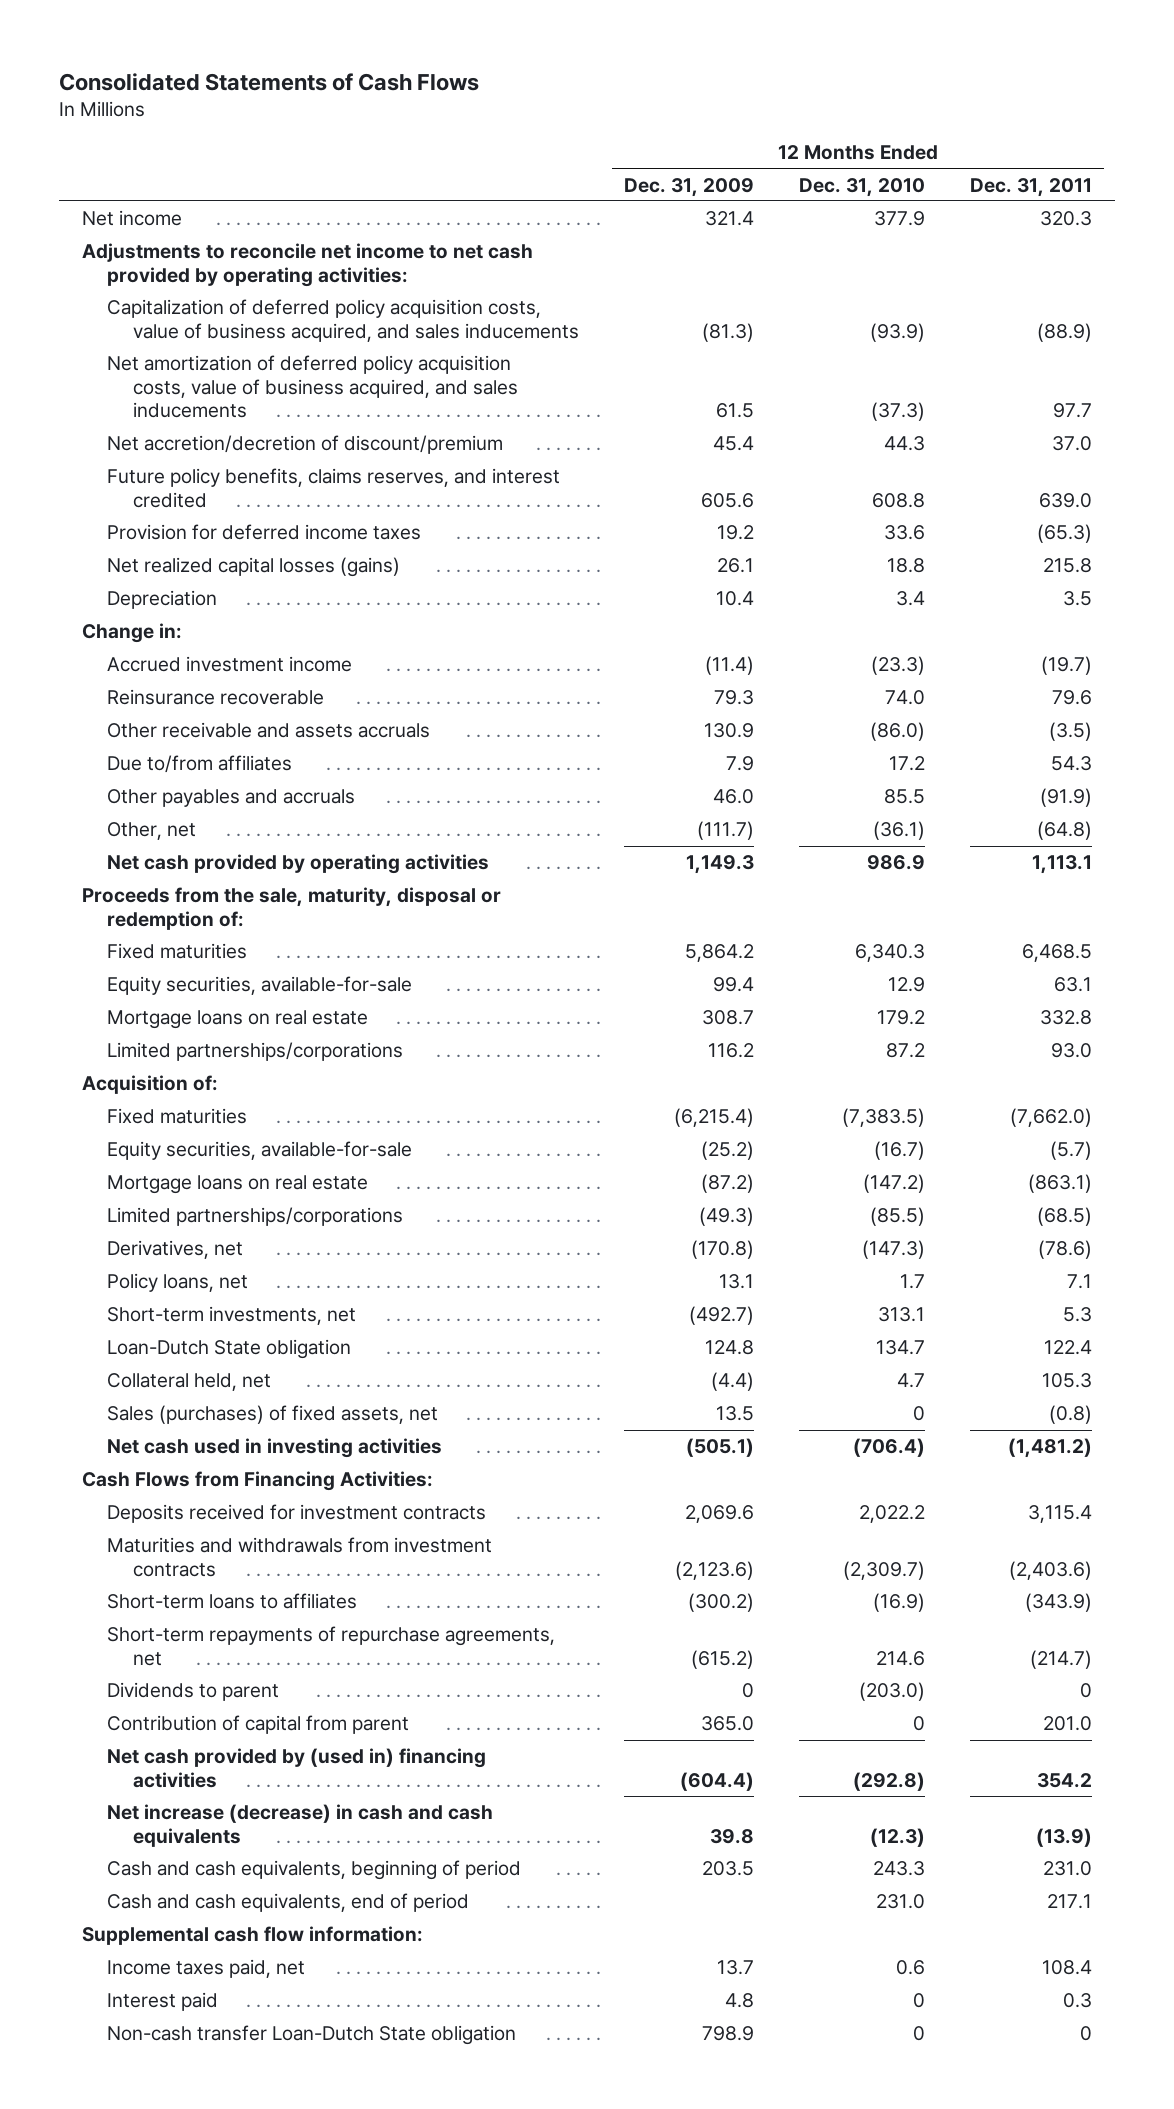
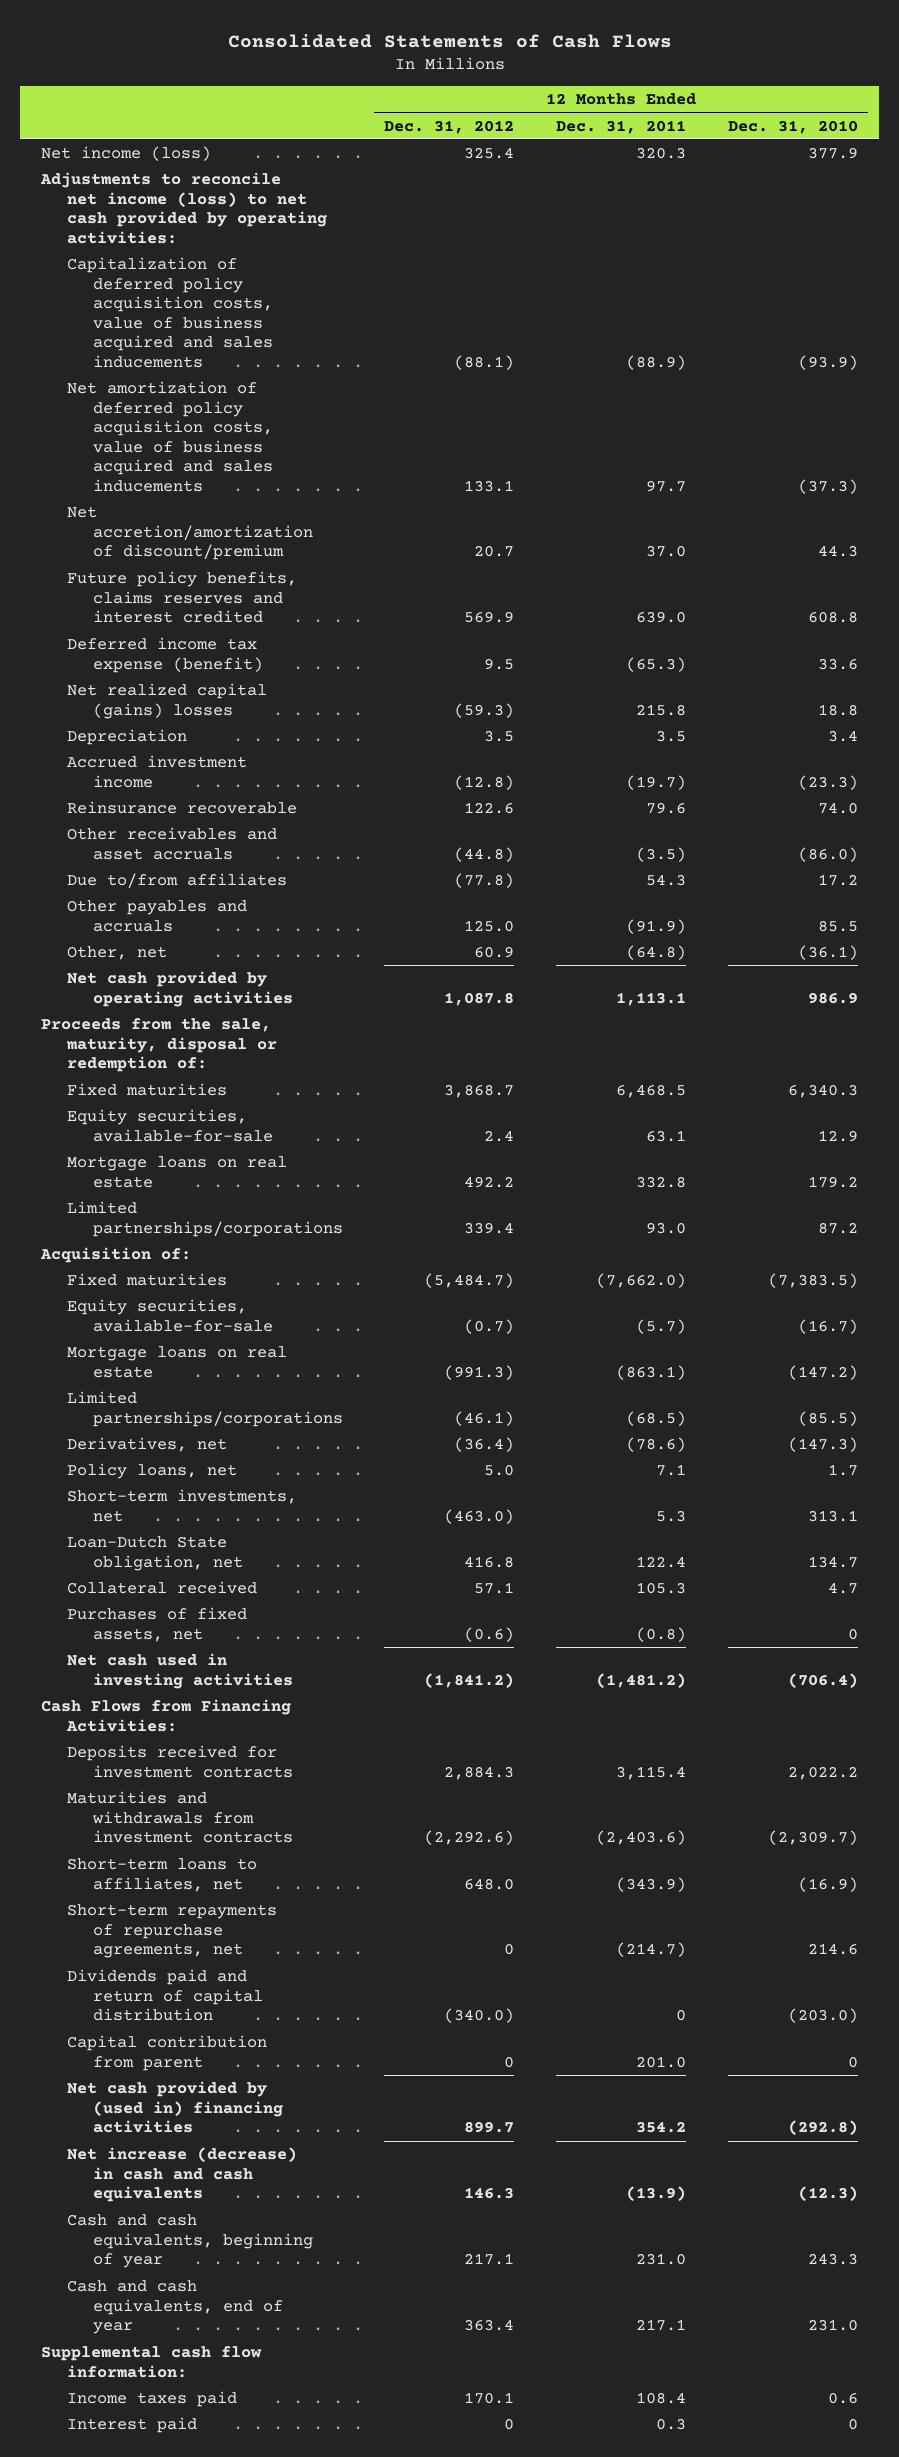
[623,177,754,197] Dec. 31, 2009 -> none
none -> [384,119,515,134] Dec. 31, 2012
[82,210,183,227] Net income -> [41,146,212,162] Net income (loss)
[82,243,534,287] Adjustments to reconcile net income to net cash provided by operating activities: -> [40,172,327,244] Adjustments to reconcile net income (loss) to net cash provided by operating activities:
[107,299,579,342] Capitalization of deferred policy acquisition costs, value of business acquired, and sales inducements -> [66,257,273,369] Capitalization of deferred policy acquisition costs, value of business acquired and sales inducements
[107,355,518,419] Net amortization of deferred policy acquisition costs, value of business acquired, and sales inducements -> [66,381,273,493] Net amortization of deferred policy acquisition costs, value of business acquired and sales inducements
[107,435,504,455] Net accretion/decretion of discount/premium -> [66,506,313,561] Net accretion/amortization of discount/premium
[107,468,561,508] Future policy benefits, claims reserves, and interest credited -> [66,571,297,624] Future policy benefits, claims reserves and interest credited
[107,524,422,541] Provision for deferred income taxes -> [66,637,263,673] Deferred income tax expense (benefit)
[107,557,401,578] Net realized capital losses (gains) -> [66,683,267,719] Net realized capital (gains) losses
[82,623,183,644] Change in: -> none
[107,722,431,739] Other receivable and assets accruals -> [66,827,277,860] Other receivables and asset accruals
[107,1339,352,1360] Loan-Dutch State obligation -> [66,1536,243,1571] Loan-Dutch State obligation, net
[107,1373,272,1392] Collateral held, net -> [66,1581,257,1595] Collateral received
[107,1405,439,1425] Sales (purchases) of fixed assets, net -> [66,1607,247,1642] Purchases of fixed assets, net
[107,1593,358,1610] Short-term loans to affiliates -> [66,1858,257,1892] Short-term loans to affiliates, net
[107,1682,280,1702] Dividends to parent -> none
none -> [66,1969,263,2022] Dividends paid and return of capital distribution
[107,1715,410,1735] Contribution of capital from parent -> [66,2035,267,2071] Capital contribution from parent
[107,1860,522,1881] Cash and cash equivalents, beginning of period -> [66,2214,313,2269] Cash and cash equivalents, beginning of year
[107,1893,470,1913] Cash and cash equivalents, end of period -> [66,2280,283,2335] Cash and cash equivalents, end of year
[107,1959,306,1979] Income taxes paid, net -> [66,2391,237,2408] Income taxes paid
[107,2025,517,2046] Non-cash transfer Loan-Dutch State obligation -> none

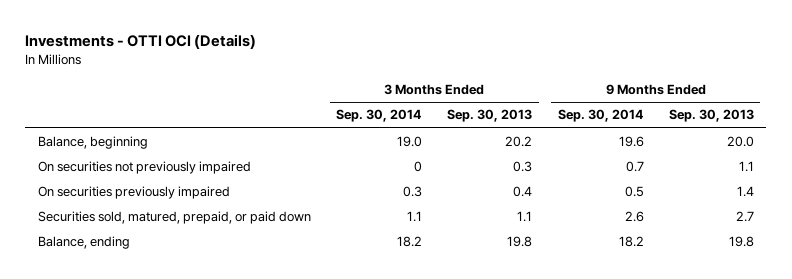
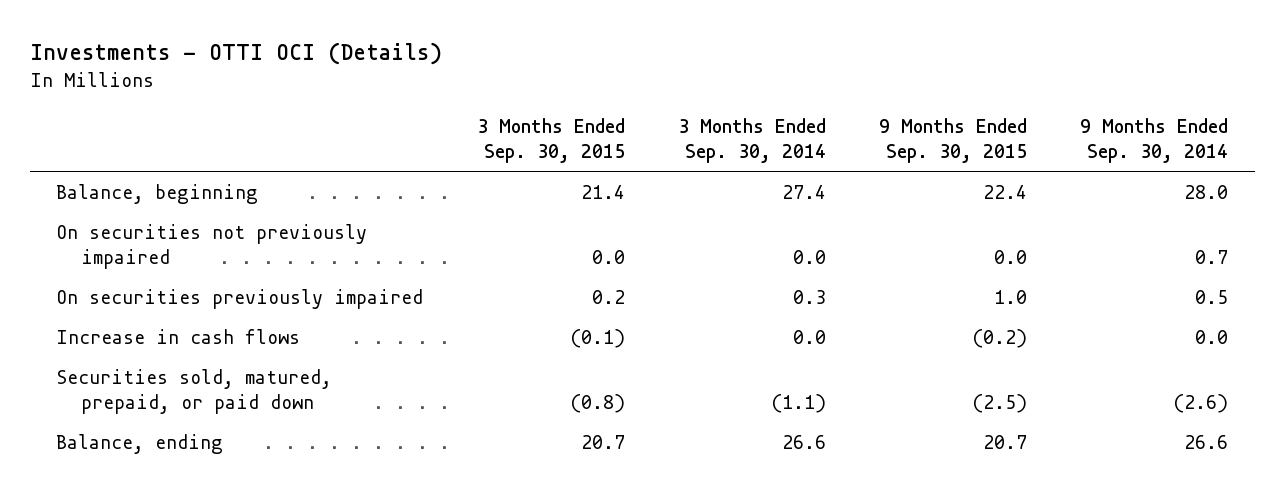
[447,109,533,123] Sep. 30, 2013 -> none
[668,109,754,123] Sep. 30, 2013 -> none
none -> [476,117,625,164] 3 Months Ended Sep. 30, 2015
none -> [878,117,1027,164] 9 Months Ended Sep. 30, 2015
[397,136,423,148] 19.0 -> [781,184,826,199] 27.4
[618,136,644,148] 19.6 -> [1184,184,1229,199] 28.0
[414,161,423,173] 0 -> [792,249,826,264] 0.0
none -> [56,328,301,344] Increase in cash flows
[407,211,423,223] 1.1 -> [770,393,826,413] (1.1)
[624,211,644,223] 2.6 -> [1173,393,1229,413] (2.6)
[397,236,423,248] 18.2 -> [781,434,826,449] 26.6
[618,236,644,248] 18.2 -> [1184,434,1229,449] 26.6

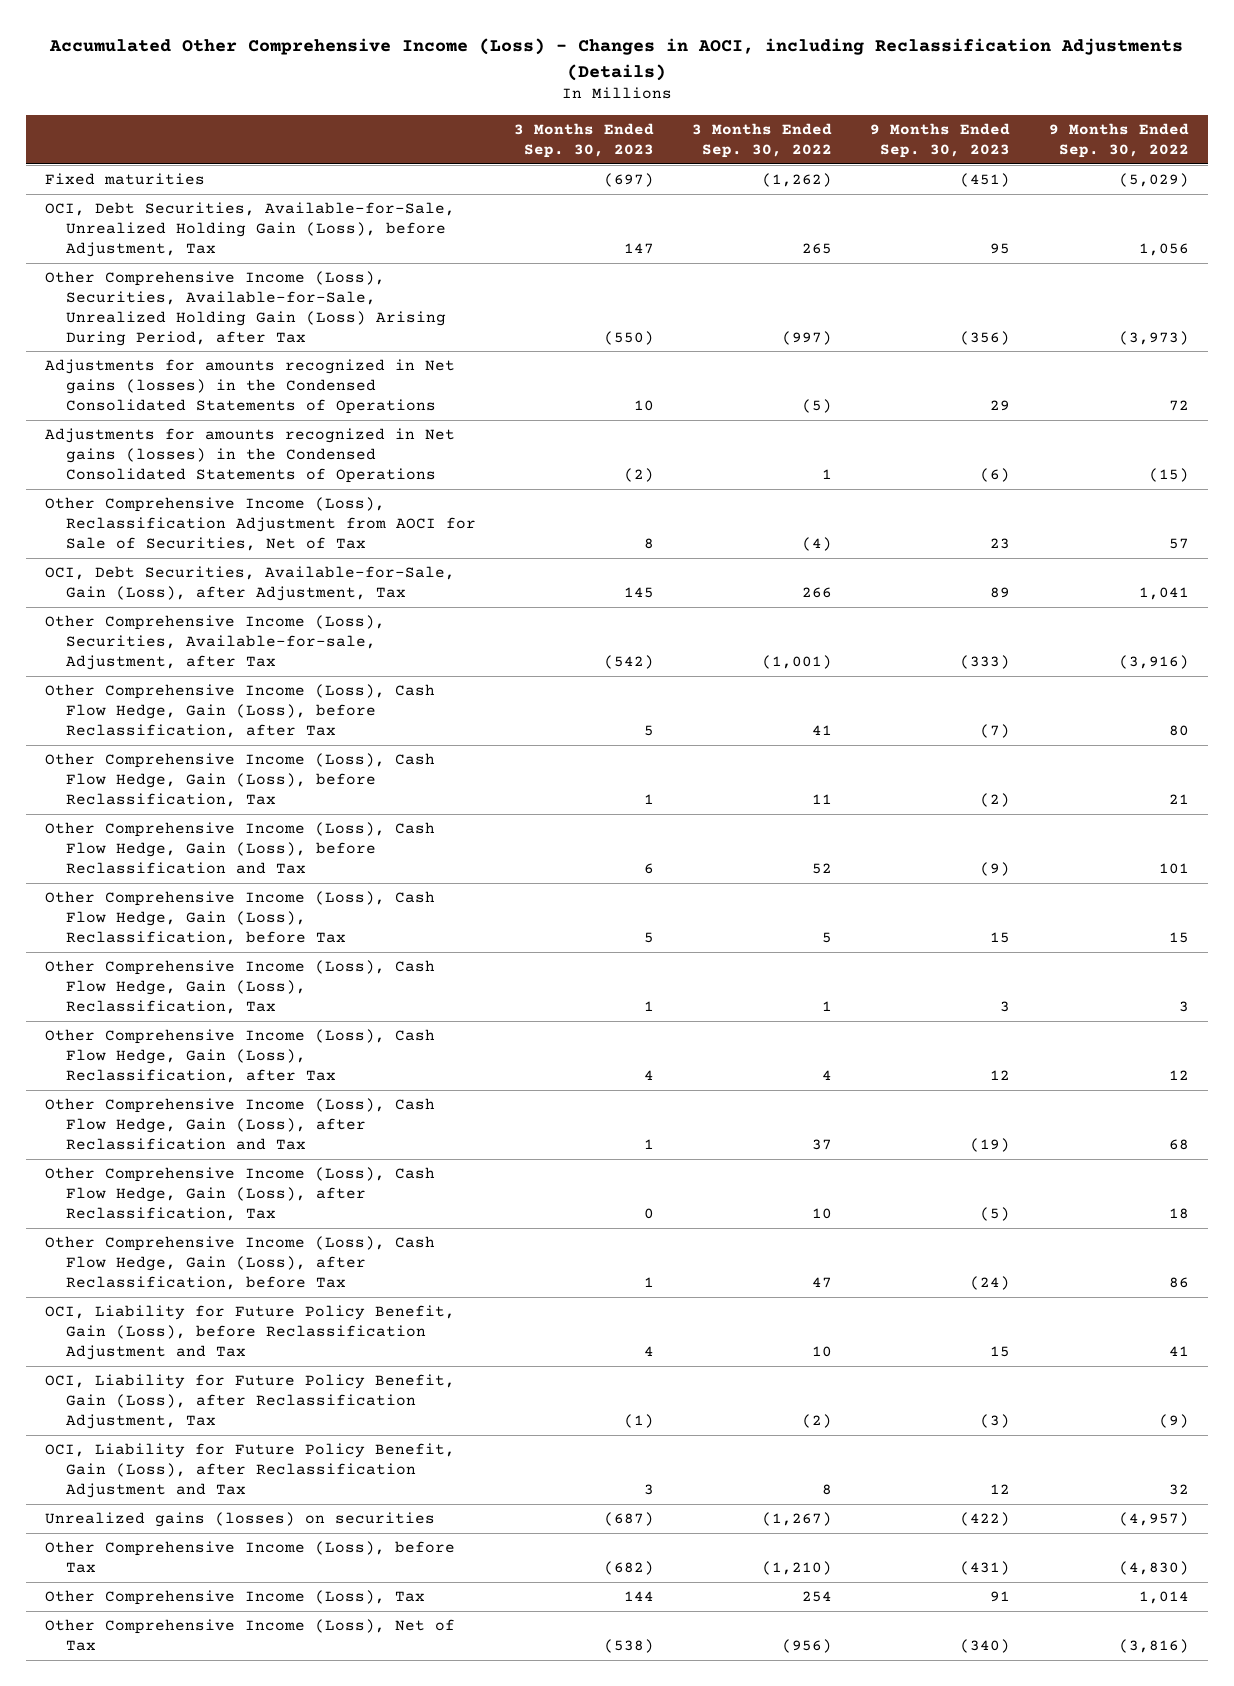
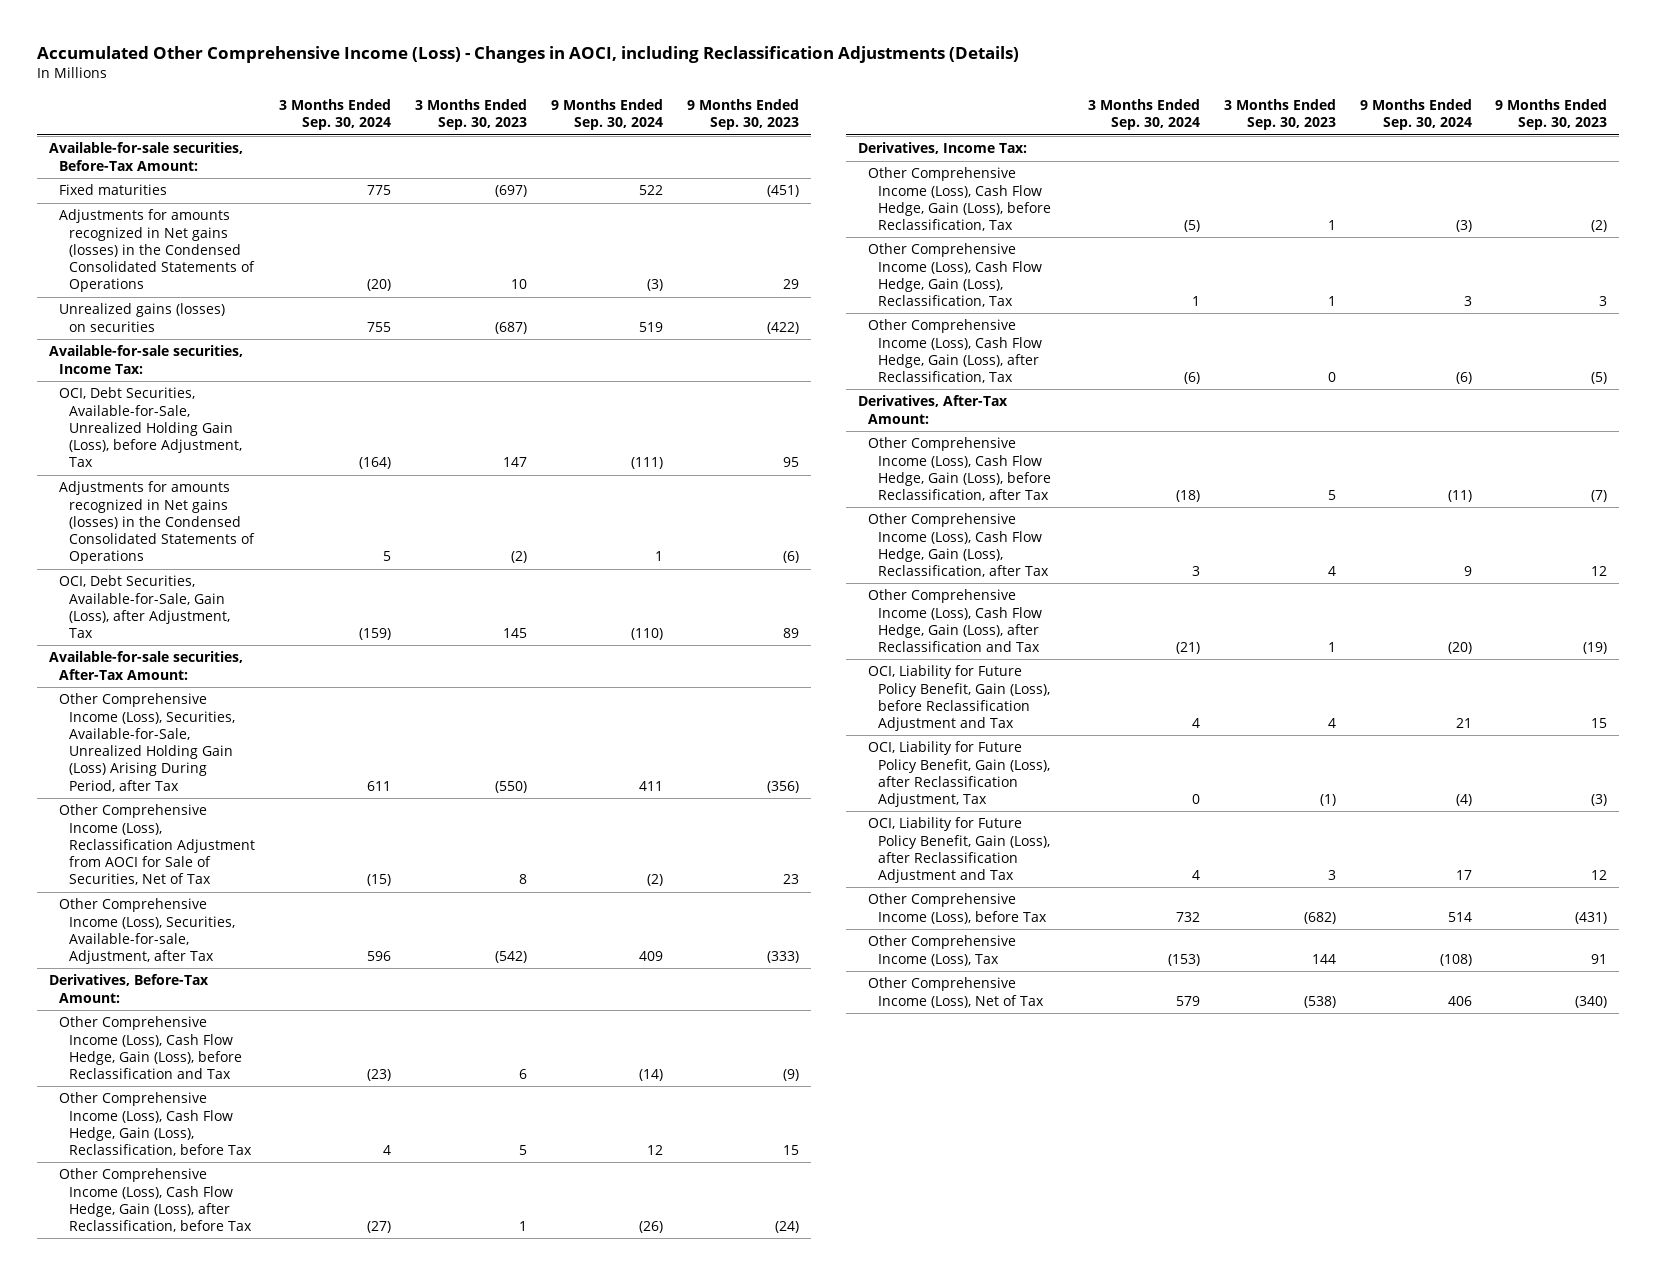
[692,123,833,158] 3 Months Ended Sep. 30, 2022 -> none
[1048,123,1189,158] 9 Months Ended Sep. 30, 2022 -> none
none -> [279,98,392,131] 3 Months Ended Sep. 30, 2024
none -> [550,98,663,131] 9 Months Ended Sep. 30, 2024
none -> [49,142,244,171] Available-for-sale securities, Before-Tax Amount:
[45,1512,436,1528] Unrealized gains (losses) on securities -> [59,303,226,332] Unrealized gains (losses) on securities
none -> [49,345,244,374] Available-for-sale securities, Income Tax:
[45,202,456,257] OCI, Debt Securities, Available-for-Sale, Unrealized Holding Gain (Loss), before Adjustment, Tax -> [59,387,243,468] OCI, Debt Securities, Available-for-Sale, Unrealized Holding Gain (Loss), before Adjustment, Tax
none -> [49,651,244,680] Available-for-sale securities, After-Tax Amount:
[45,271,446,346] Other Comprehensive Income (Loss), Securities, Available-for-Sale, Unrealized Holding Gain (Loss) Arising During Period, after Tax -> [59,693,236,792] Other Comprehensive Income (Loss), Securities, Available-for-Sale, Unrealized Holding Gain (Loss) Arising During Period, after Tax
[45,497,476,551] Other Comprehensive Income (Loss), Reclassification Adjustment from AOCI for Sale of Securities, Net of Tax -> [59,804,256,886] Other Comprehensive Income (Loss), Reclassification Adjustment from AOCI for Sale of Securities, Net of Tax
none -> [49,974,210,1003] Derivatives, Before-Tax Amount:
[45,1236,436,1290] Other Comprehensive Income (Loss), Cash Flow Hedge, Gain (Loss), after Reclassification, before Tax -> [59,1168,253,1233] Other Comprehensive Income (Loss), Cash Flow Hedge, Gain (Loss), after Reclassification, before Tax
none -> [857,142,1027,155] Derivatives, Income Tax:
[45,753,436,807] Other Comprehensive Income (Loss), Cash Flow Hedge, Gain (Loss), before Reclassification, Tax -> [868,167,1052,232] Other Comprehensive Income (Loss), Cash Flow Hedge, Gain (Loss), before Reclassification, Tax
[45,1167,436,1221] Other Comprehensive Income (Loss), Cash Flow Hedge, Gain (Loss), after Reclassification, Tax -> [868,319,1043,384] Other Comprehensive Income (Loss), Cash Flow Hedge, Gain (Loss), after Reclassification, Tax
none -> [857,395,1008,424] Derivatives, After-Tax Amount:
[45,684,436,738] Other Comprehensive Income (Loss), Cash Flow Hedge, Gain (Loss), before Reclassification, after Tax -> [868,437,1052,502] Other Comprehensive Income (Loss), Cash Flow Hedge, Gain (Loss), before Reclassification, after Tax

